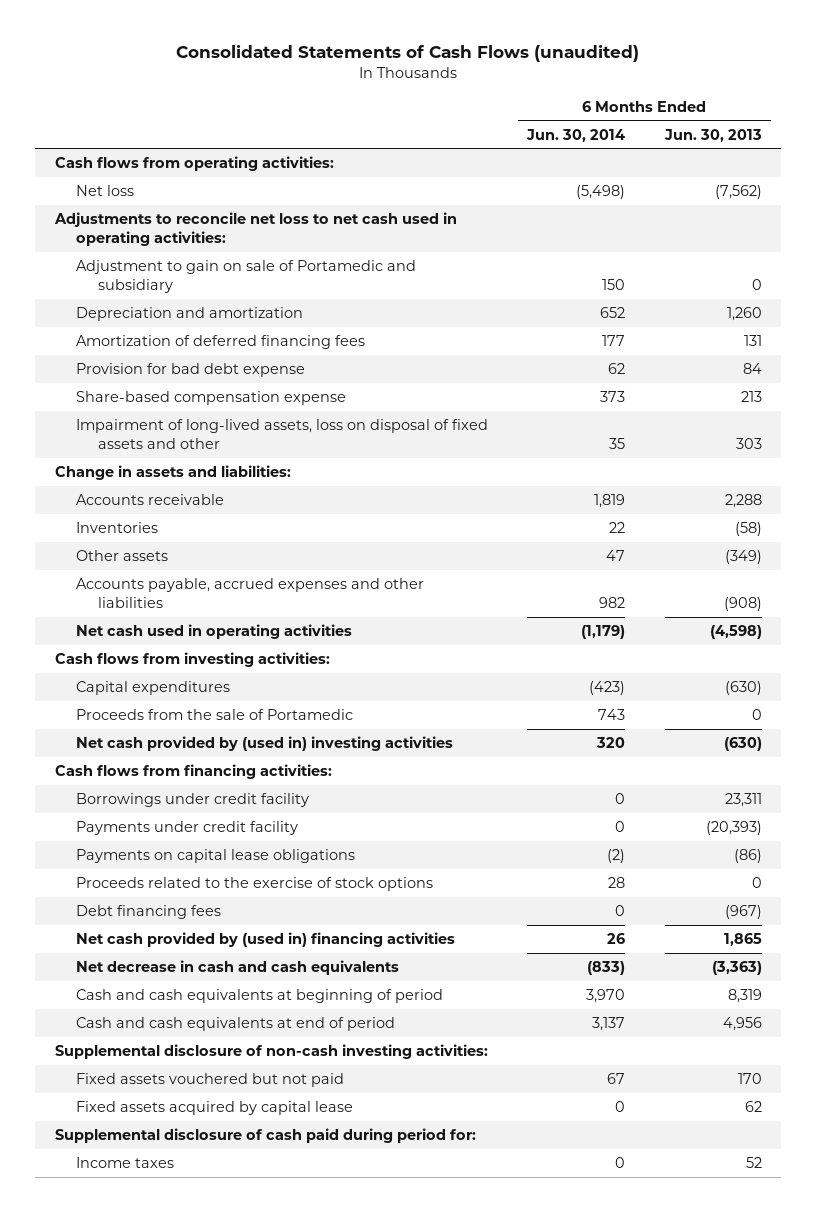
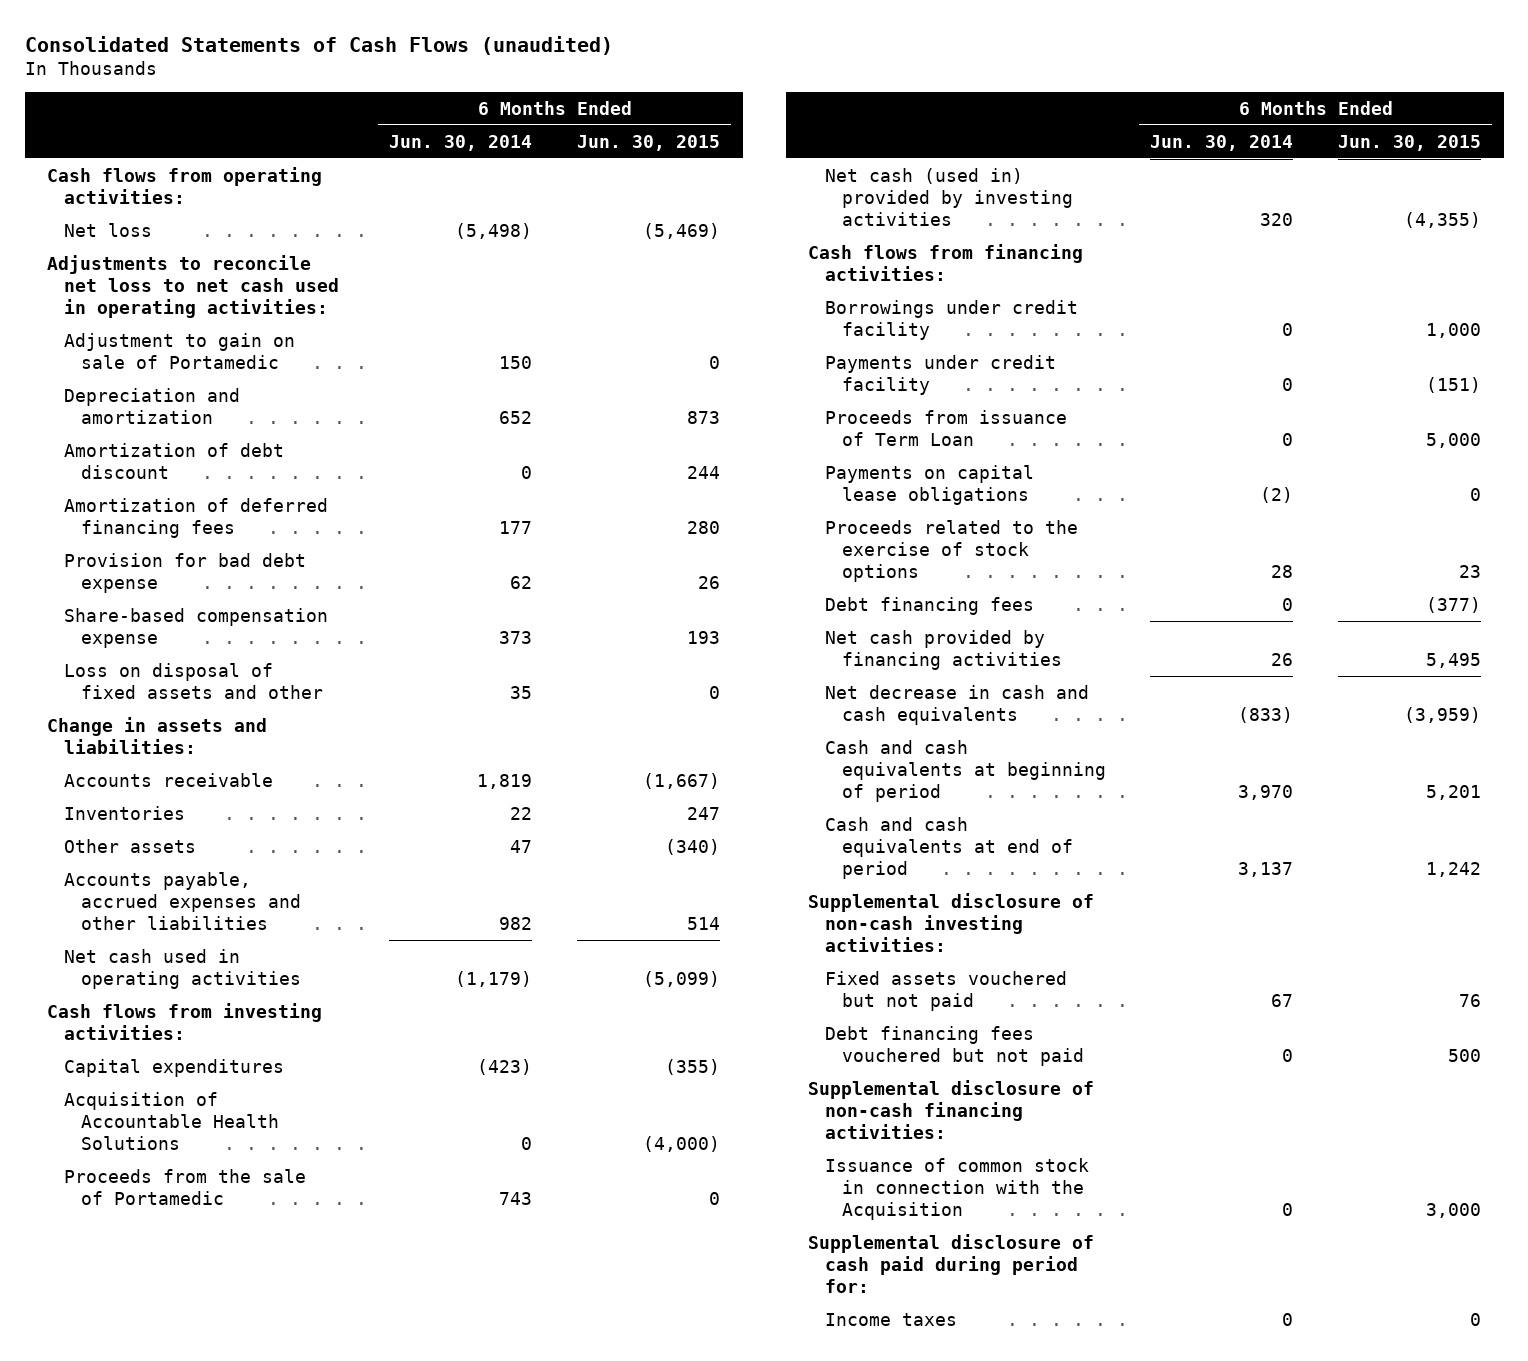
[663,128,762,142] Jun. 30, 2013 -> none
none -> [577,134,721,151] Jun. 30, 2015
[76,260,417,294] Adjustment to gain on sale of Portamedic and subsidiary -> [63,332,295,369] Adjustment to gain on sale of Portamedic
none -> [63,442,284,479] Amortization of debt discount
[76,419,489,450] Impairment of long-lived assets, loss on disposal of fixed assets and other -> [63,662,323,699] Loss on disposal of fixed assets and other
none -> [63,1091,279,1150] Acquisition of Accountable Health Solutions
[76,736,454,752] Net cash provided by (used in) investing activities -> [824,167,1073,226] Net cash (used in) provided by investing activities
none -> [824,409,1067,446] Proceeds from issuance of Term Loan
[76,932,456,948] Net cash provided by (used in) financing activities -> [824,629,1062,670] Net cash provided by financing activities
[76,1101,354,1116] Fixed assets acquired by capital lease -> none
none -> [824,1025,1084,1066] Debt financing fees vouchered but not paid
none -> [808,1079,1095,1139] Supplemental disclosure of non-cash financing activities:
none -> [824,1157,1089,1220] Issuance of common stock in connection with the Acquisition

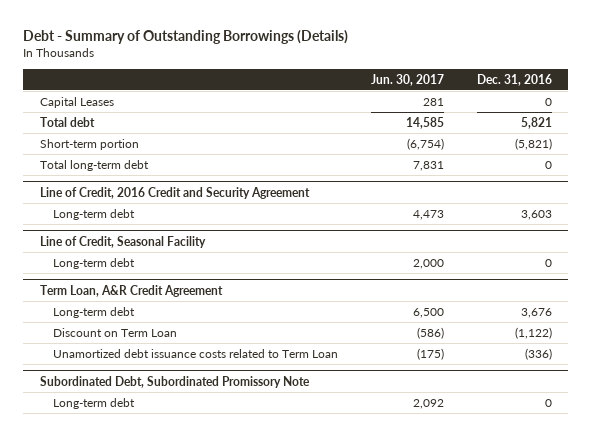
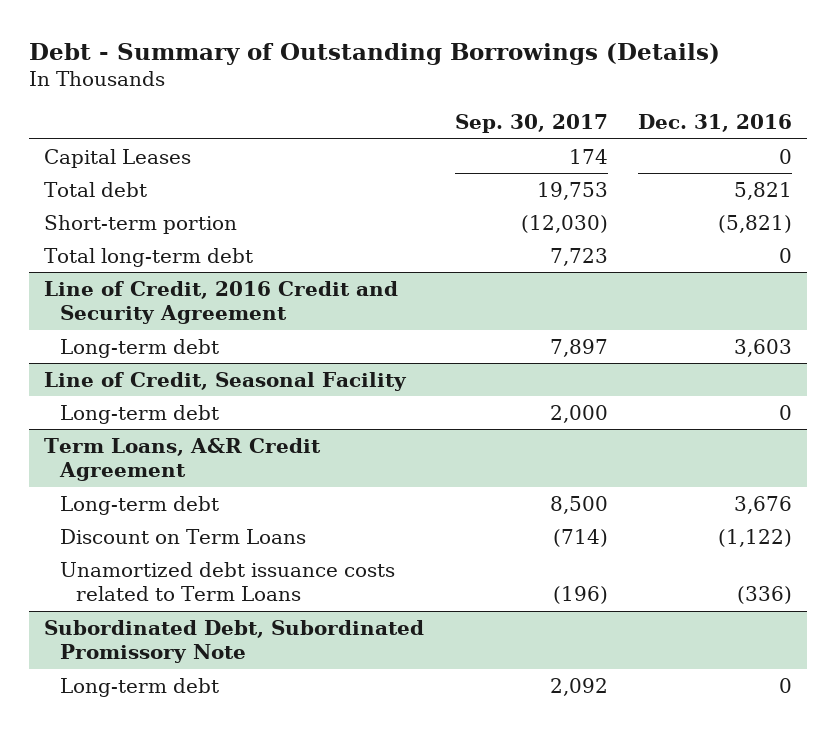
[370,73,444,86] Jun. 30, 2017 -> none
none -> [454,114,608,134] Sep. 30, 2017
[39,284,223,297] Term Loan, A&R Credit Agreement -> [44,437,322,482] Term Loans, A&R Credit Agreement
[53,327,178,337] Discount on Term Loan -> [60,528,307,544] Discount on Term Loans
[53,348,339,358] Unamortized debt issuance costs related to Term Loan -> [60,561,396,602] Unamortized debt issuance costs related to Term Loans

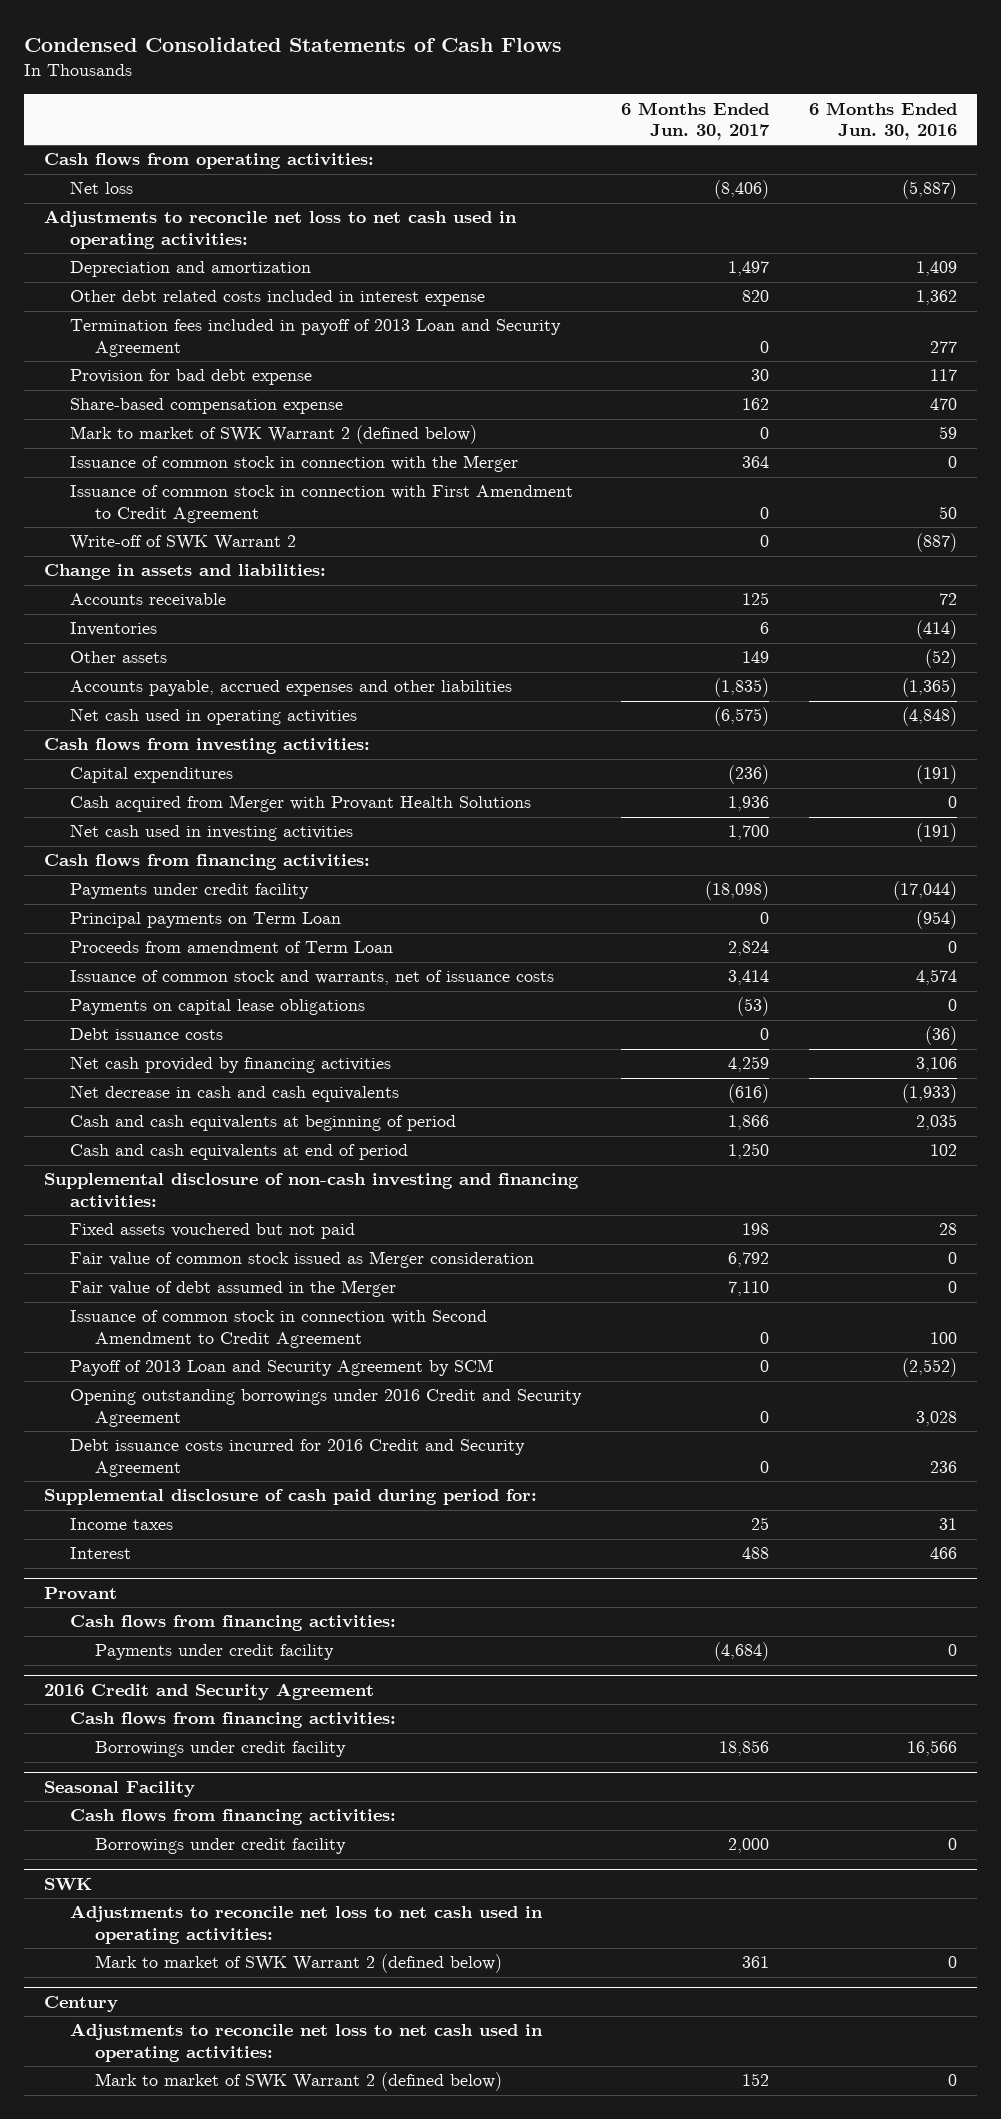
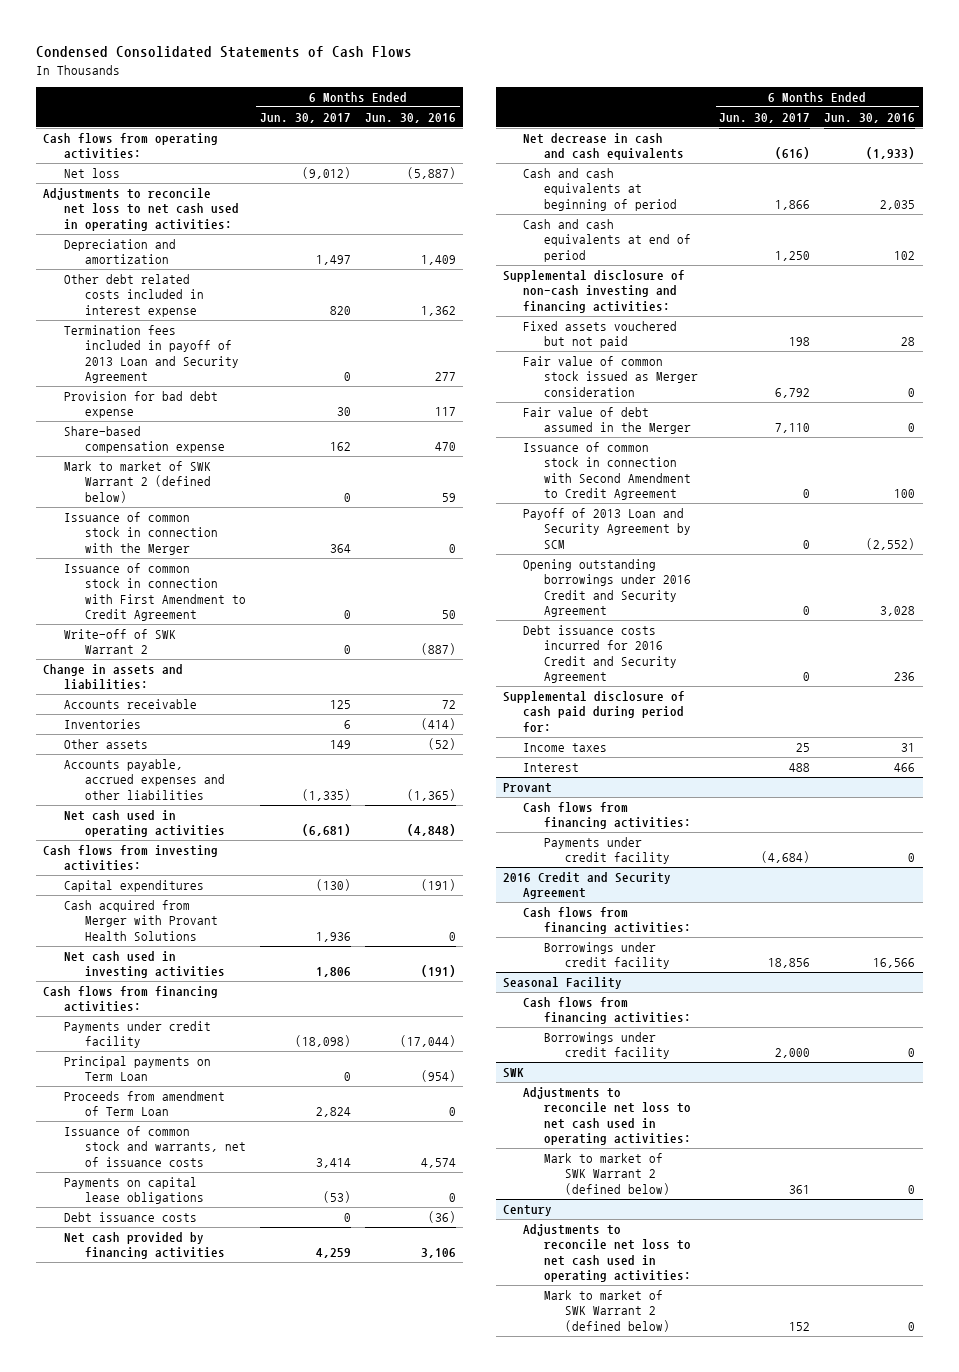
[713,180,769,200] (8,406) -> [301,167,351,180] (9,012)
[713,678,769,698] (1,835) -> [301,788,351,801] (1,335)
[713,707,769,727] (6,575) -> [301,824,351,837] (6,681)
[727,765,769,785] (236) -> [315,879,351,892] (130)
[727,825,769,841] 1,700 -> [315,967,351,978] 1,806

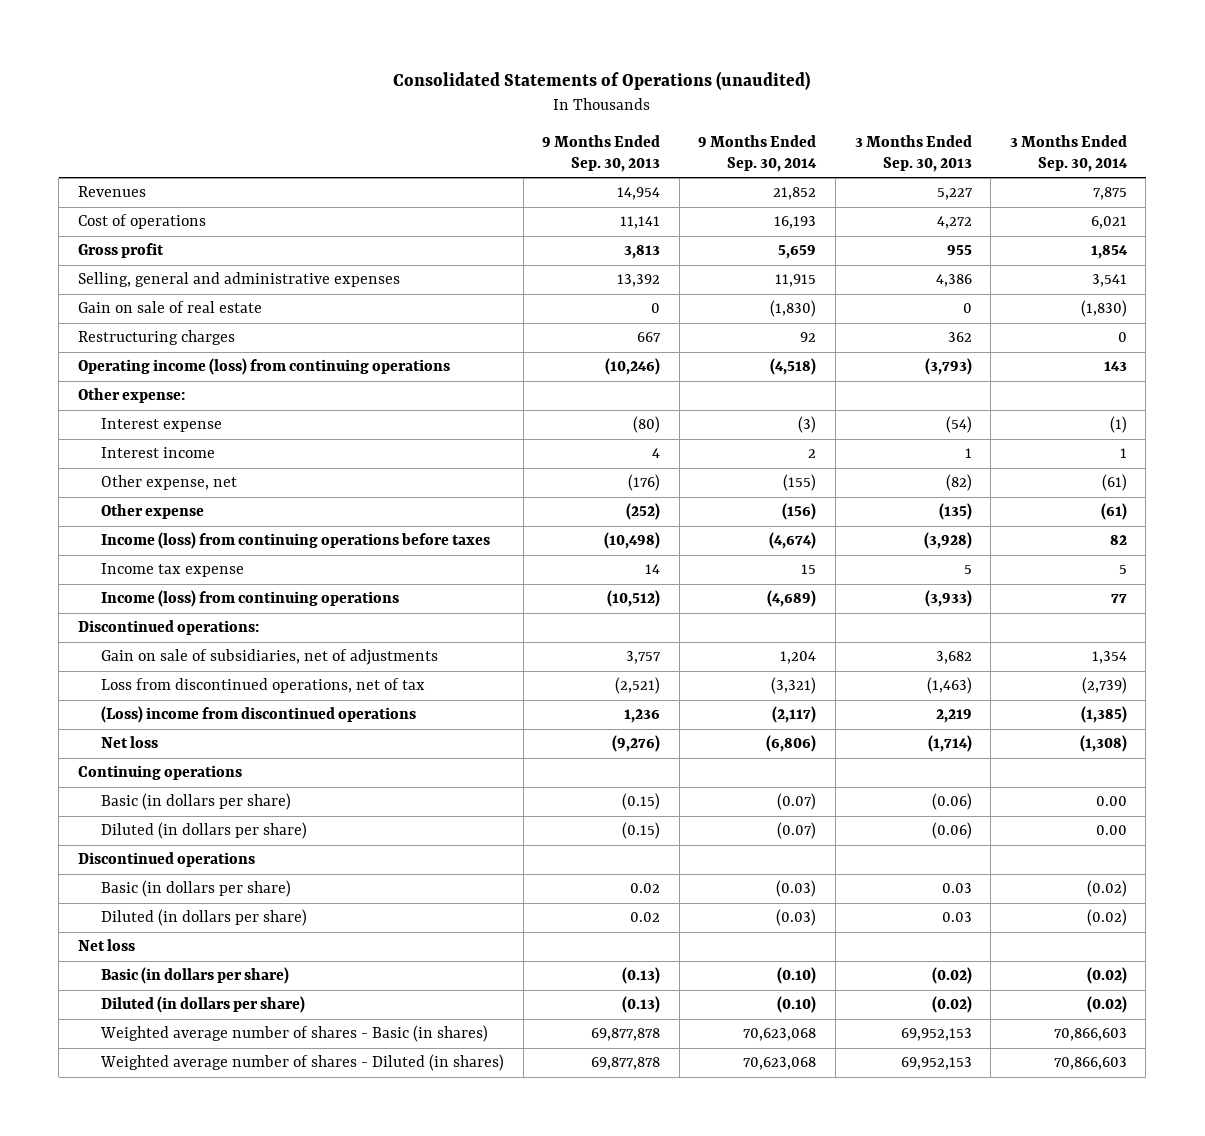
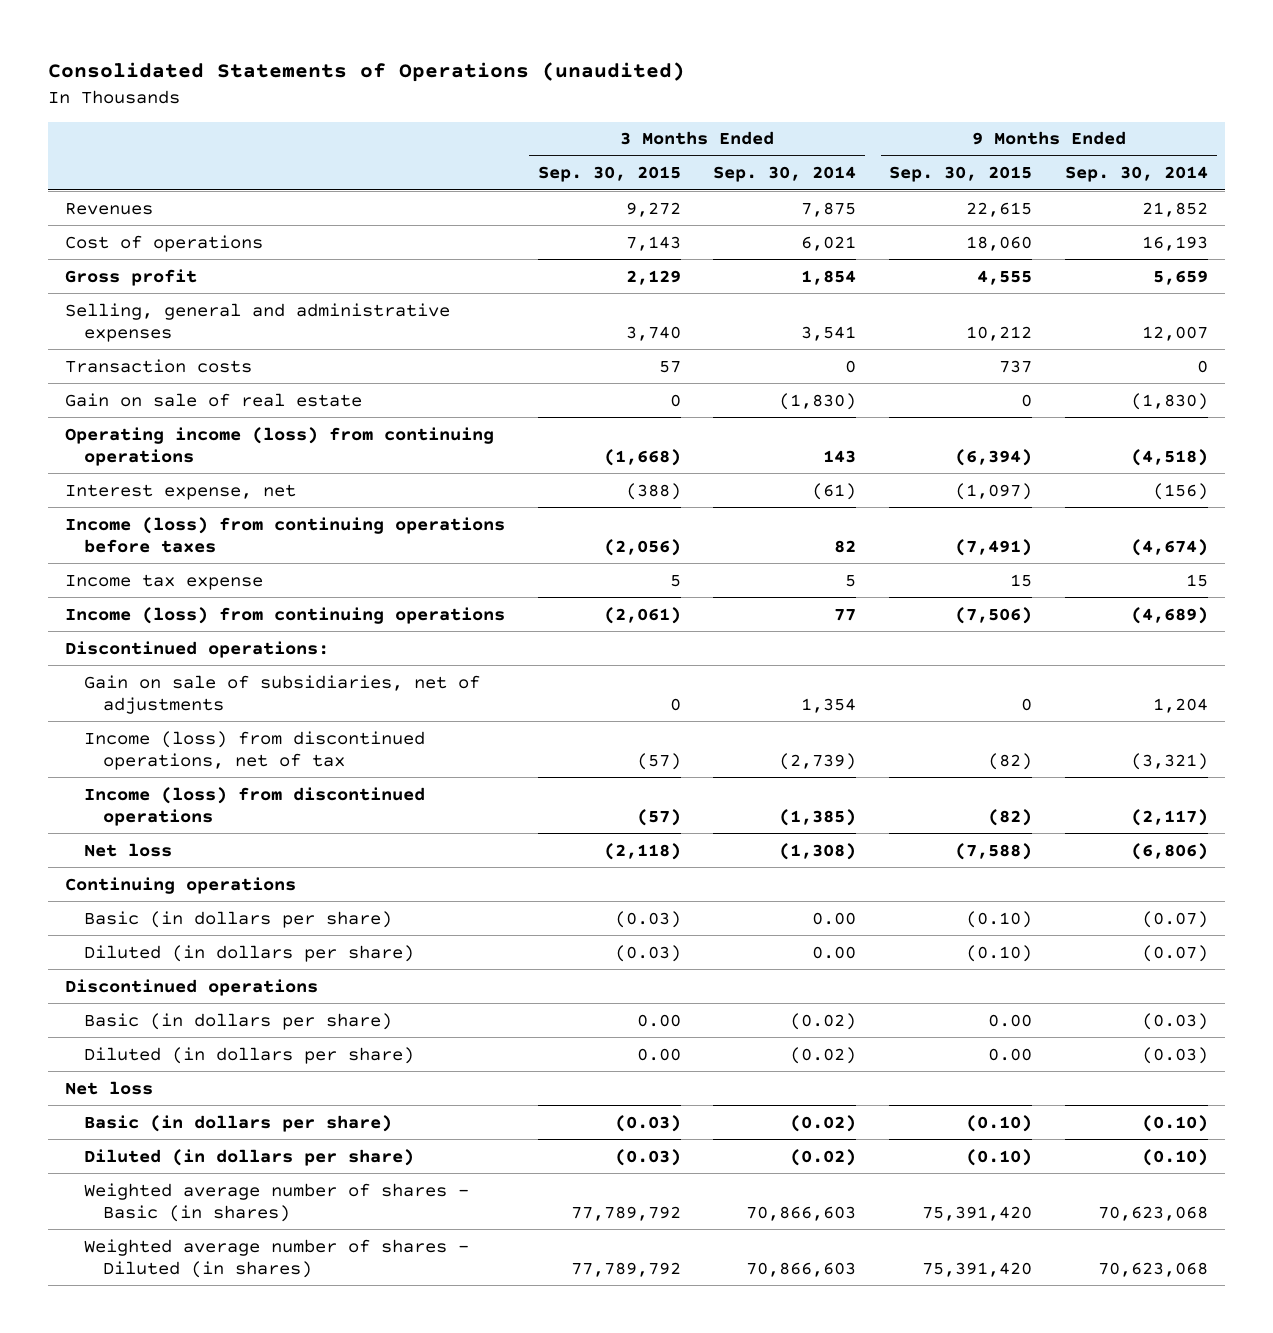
[542,134,661,172] 9 Months Ended Sep. 30, 2013 -> none
[854,134,972,172] 3 Months Ended Sep. 30, 2013 -> none
none -> [537,166,681,183] Sep. 30, 2015
none -> [889,166,1033,183] Sep. 30, 2015
[775,274,817,288] 11,915 -> [1142,325,1209,341] 12,007
none -> [64,358,252,373] Transaction costs
[77,330,235,346] Restructuring charges -> none
[77,388,185,404] Other expense: -> none
[101,418,223,433] Interest expense -> none
[101,447,216,459] Interest income -> none
[101,475,238,491] Other expense, net -> none
[101,504,205,520] Other expense -> [64,483,296,500] Interest expense, net
[101,678,426,694] Loss from discontinued operations, net of tax -> [84,730,426,770] Income (loss) from discontinued operations, net of tax
[101,706,417,724] (Loss) income from discontinued operations -> [84,786,426,826] Income (loss) from discontinued operations

